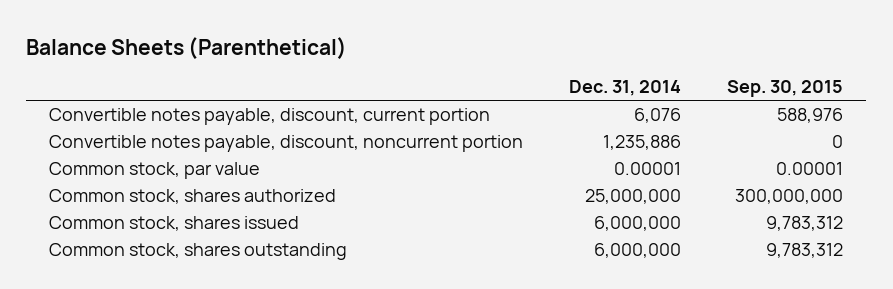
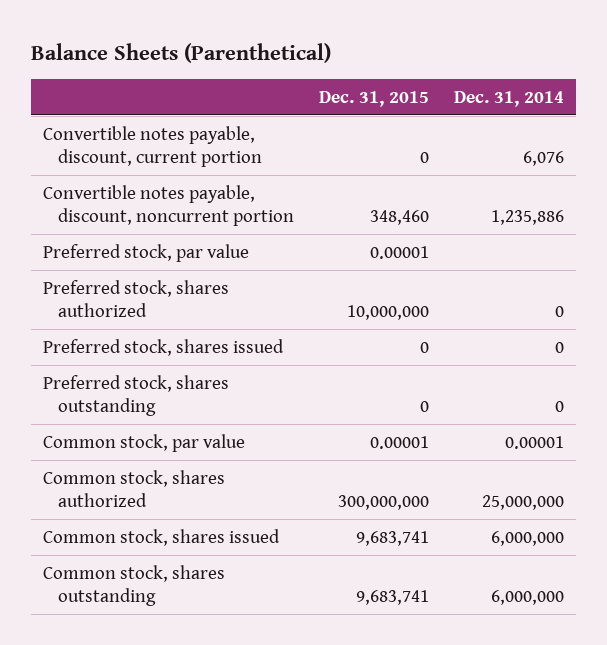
[727,80,844,98] Sep. 30, 2015 -> none
none -> [319,90,430,107] Dec. 31, 2015
none -> [43,243,250,262] Preferred stock, par value
none -> [43,279,230,318] Preferred stock, shares authorized
none -> [43,338,285,356] Preferred stock, shares issued
none -> [43,374,230,417] Preferred stock, shares outstanding

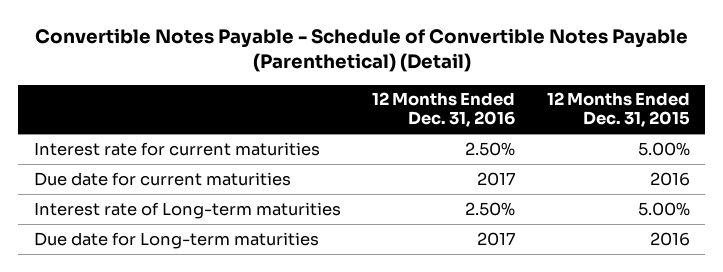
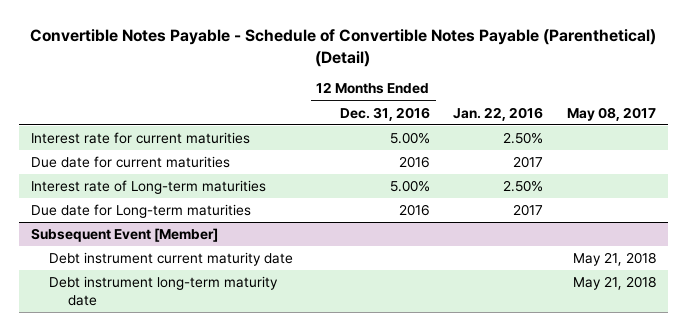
[546,92,690,128] 12 Months Ended Dec. 31, 2015 -> none
none -> [453,106,544,121] Jan. 22, 2016
none -> [566,106,656,121] May 08, 2017
[465,141,516,156] 2.50% -> [389,132,430,145] 5.00%
[477,171,516,186] 2017 -> [398,156,430,169] 2016
[465,201,516,216] 2.50% -> [389,180,430,193] 5.00%
[477,231,516,246] 2017 -> [398,204,430,217] 2016
none -> [31,228,219,243] Subsequent Event [Member]
none -> [49,252,294,267] Debt instrument current maturity date
none -> [49,276,279,306] Debt instrument long-term maturity date

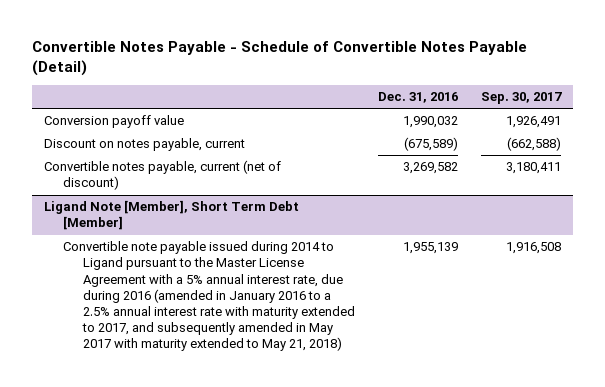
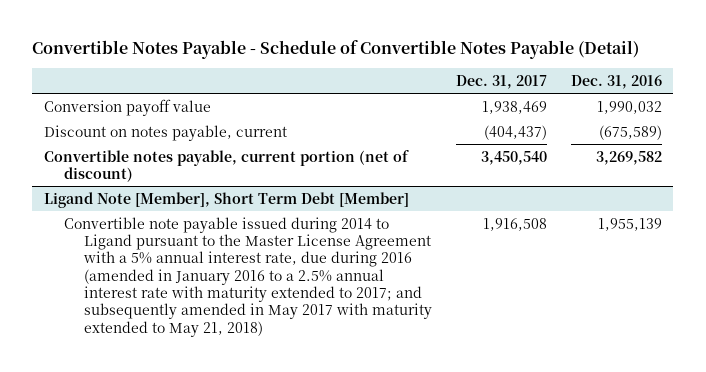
[481,92,563,105] Sep. 30, 2017 -> none
none -> [456,74,548,89] Dec. 31, 2017
[43,160,281,191] Convertible notes payable, current (net of discount) -> [43,149,409,183] Convertible notes payable, current portion (net of discount)
[63,241,355,352] Convertible note payable issued during 2014 to Ligand pursuant to the Master License Agreement with a 5% annual interest rate, due during 2016 (amended in January 2016 to a 2.5% annual interest rate with maturity extended to 2017, and subsequently amended in May 2017 with maturity extended to May 21, 2018) -> [64,216,433,337] Convertible note payable issued during 2014 to Ligand pursuant to the Master License Agreement with a 5% annual interest rate, due during 2016 (amended in January 2016 to a 2.5% annual interest rate with maturity extended to 2017; and subsequently amended in May 2017 with maturity extended to May 21, 2018)

